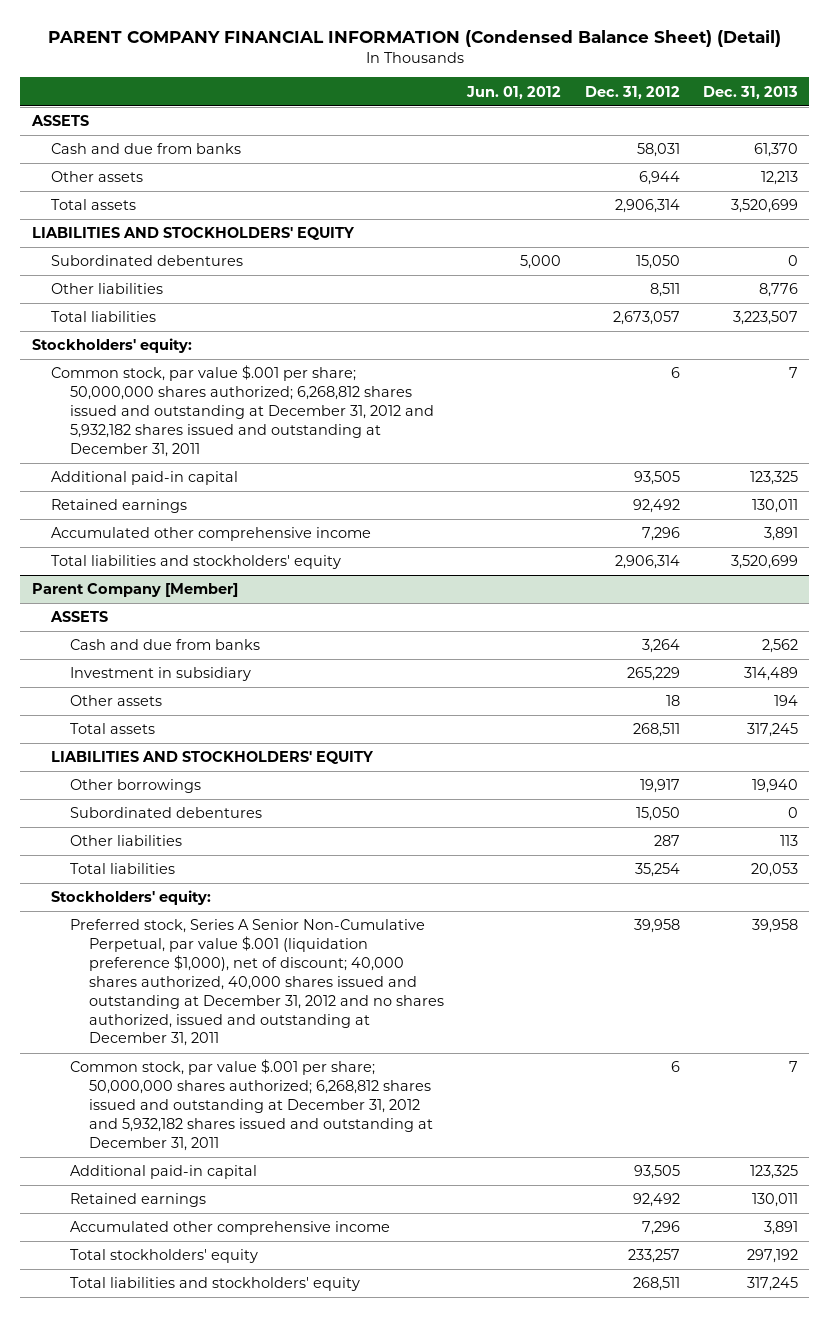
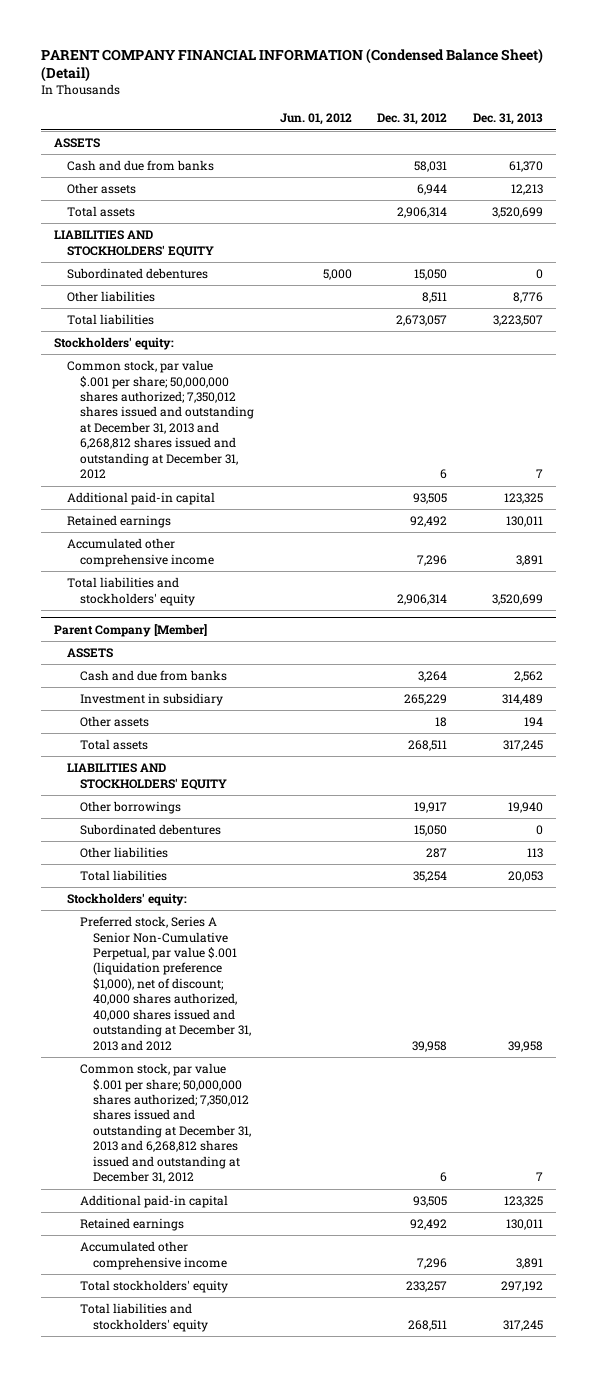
[51,365,435,457] Common stock, par value $.001 per share; 50,000,000 shares authorized; 6,268,812 shares issued and outstanding at December 31, 2012 and 5,932,182 shares issued and outstanding at December 31, 2011 -> [66,360,255,480] Common stock, par value $.001 per share; 50,000,000 shares authorized; 7,350,012 shares issued and outstanding at December 31, 2013 and 6,268,812 shares issued and outstanding at December 31, 2012
[70,919,445,1047] Preferred stock, Series A Senior Non-Cumulative Perpetual, par value $.001 (liquidation preference $1,000), net of discount; 40,000 shares authorized, 40,000 shares issued and outstanding at December 31, 2012 and no shares authorized, issued and outstanding at December 31, 2011 -> [80,916,252,1051] Preferred stock, Series A Senior Non-Cumulative Perpetual, par value $.001 (liquidation preference $1,000), net of discount; 40,000 shares authorized, 40,000 shares issued and outstanding at December 31, 2013 and 2012
[70,1059,434,1151] Common stock, par value $.001 per share; 50,000,000 shares authorized; 6,268,812 shares issued and outstanding at December 31, 2012 and 5,932,182 shares issued and outstanding at December 31, 2011 -> [80,1063,252,1184] Common stock, par value $.001 per share; 50,000,000 shares authorized; 7,350,012 shares issued and outstanding at December 31, 2013 and 6,268,812 shares issued and outstanding at December 31, 2012

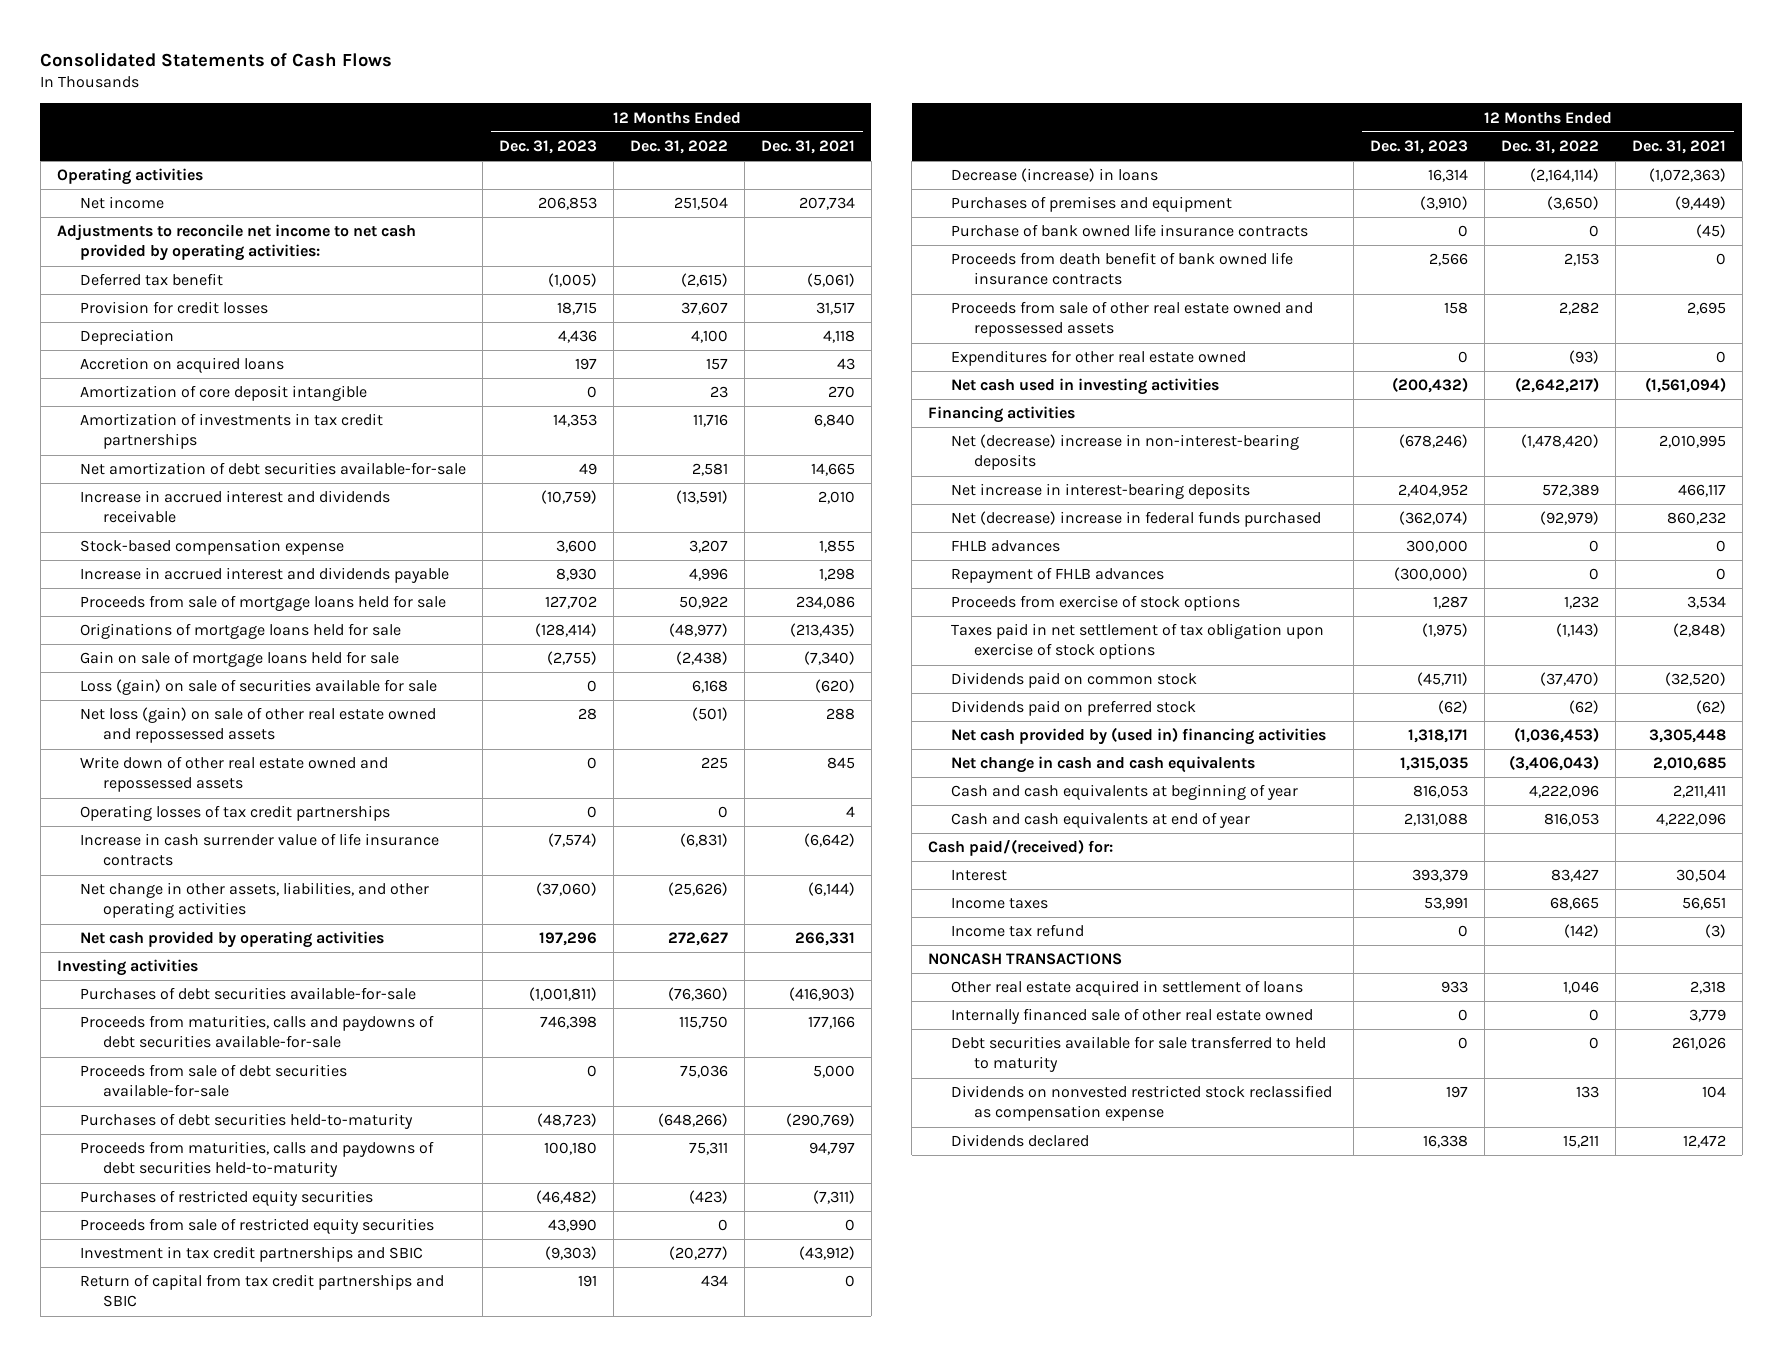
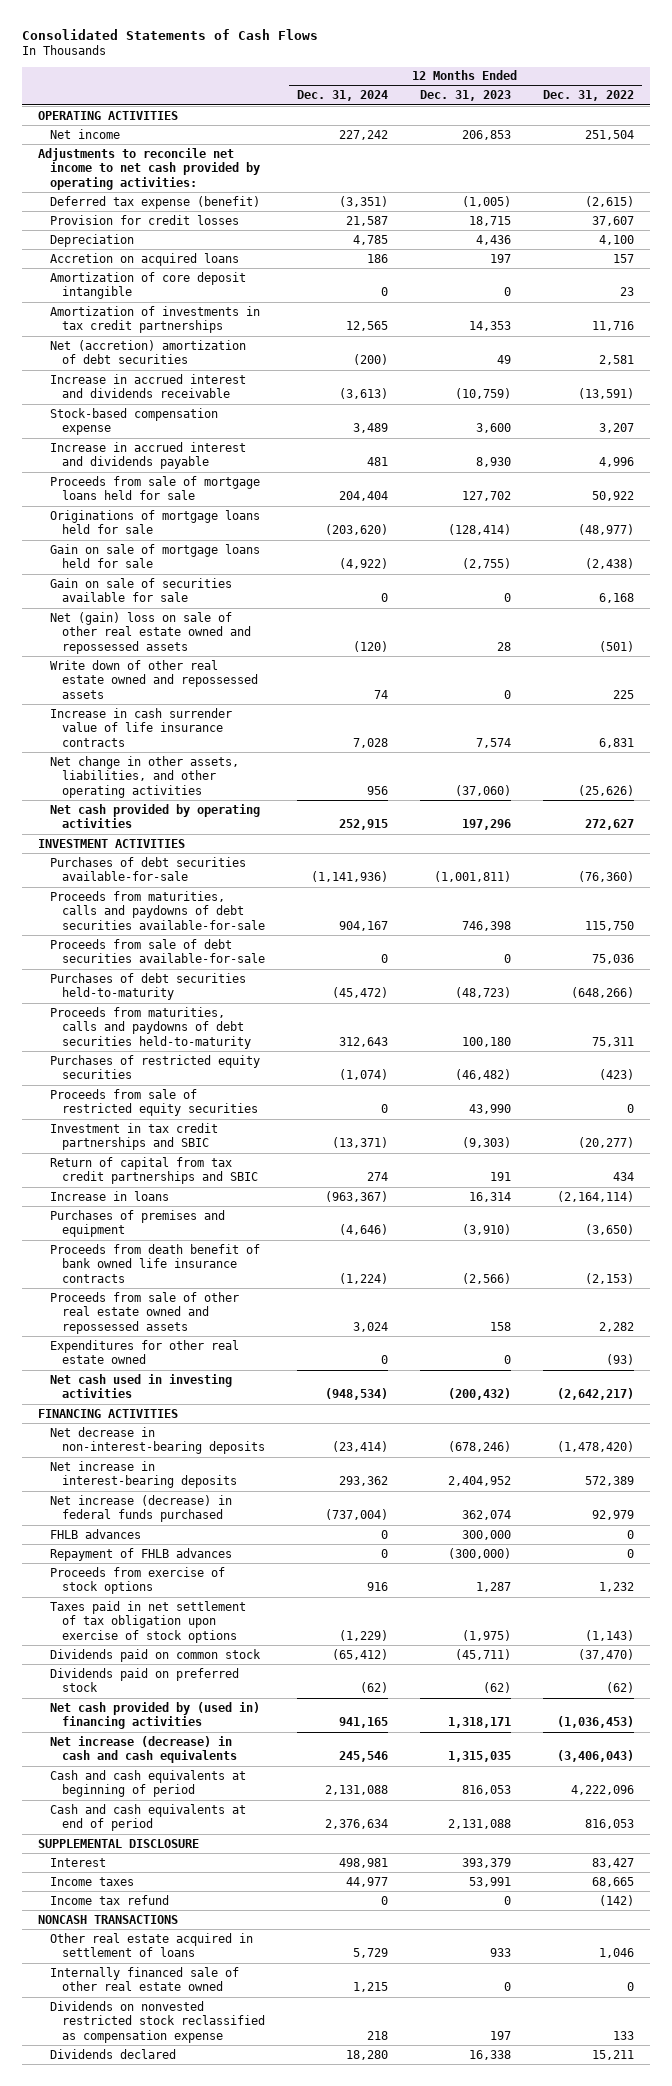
[760,139,855,154] Dec. 31, 2021 -> none
none -> [296,90,388,102] Dec. 31, 2024
[56,168,203,186] Operating activities -> [38,110,179,120] OPERATING ACTIVITIES
[79,273,223,287] Deferred tax benefit -> [49,195,260,209] Deferred tax expense (benefit)
[79,462,466,476] Net amortization of debt securities available-for-sale -> [49,339,246,365] Net (accretion) amortization of debt securities
[79,679,437,696] Loss (gain) on sale of securities available for sale -> [49,577,232,603] Gain on sale of securities available for sale
[79,707,436,744] Net loss (gain) on sale of other real estate owned and repossessed assets -> [49,611,251,655] Net (gain) loss on sale of other real estate owned and repossessed assets
[79,805,390,822] Operating losses of tax credit partnerships -> none
[547,833,597,848] (7,574) -> [475,738,511,749] 7,574
[679,833,728,848] (6,831) -> [598,738,634,749] 6,831
[56,959,198,977] Investing activities -> [38,838,186,848] INVESTMENT ACTIVITIES
[951,168,1159,183] Decrease (increase) in loans -> [49,1190,169,1201] Increase in loans
[951,224,1309,238] Purchase of bank owned life insurance contracts -> none
[1429,253,1469,267] 2,566 -> [461,1273,511,1285] (2,566)
[1564,253,1600,267] 2,153 -> [584,1273,634,1285] (2,153)
[928,406,1076,424] Financing activities -> [38,1408,179,1418] FINANCING ACTIVITIES
[951,434,1300,471] Net (decrease) increase in non-interest-bearing deposits -> [49,1426,265,1455] Net decrease in non-interest-bearing deposits
[951,511,1322,528] Net (decrease) increase in federal funds purchased -> [49,1494,232,1523] Net increase (decrease) in federal funds purchased
[1399,511,1469,526] (362,074) -> [461,1510,511,1521] 362,074
[1540,511,1600,526] (92,979) -> [591,1510,634,1521] 92,979
[928,839,1114,857] Cash paid/(received) for: -> none
[951,756,1256,774] Net change in cash and cash equivalents -> [49,1735,237,1764] Net increase (decrease) in cash and cash equivalents
[951,784,1299,801] Cash and cash equivalents at beginning of year -> [49,1769,246,1798] Cash and cash equivalents at beginning of period
[951,812,1251,829] Cash and cash equivalents at end of year -> [49,1803,246,1832] Cash and cash equivalents at end of period
none -> [38,1838,200,1848] SUPPLEMENTAL DISCLOSURE
[951,1036,1327,1073] Debt securities available for sale transferred to held to maturity -> none

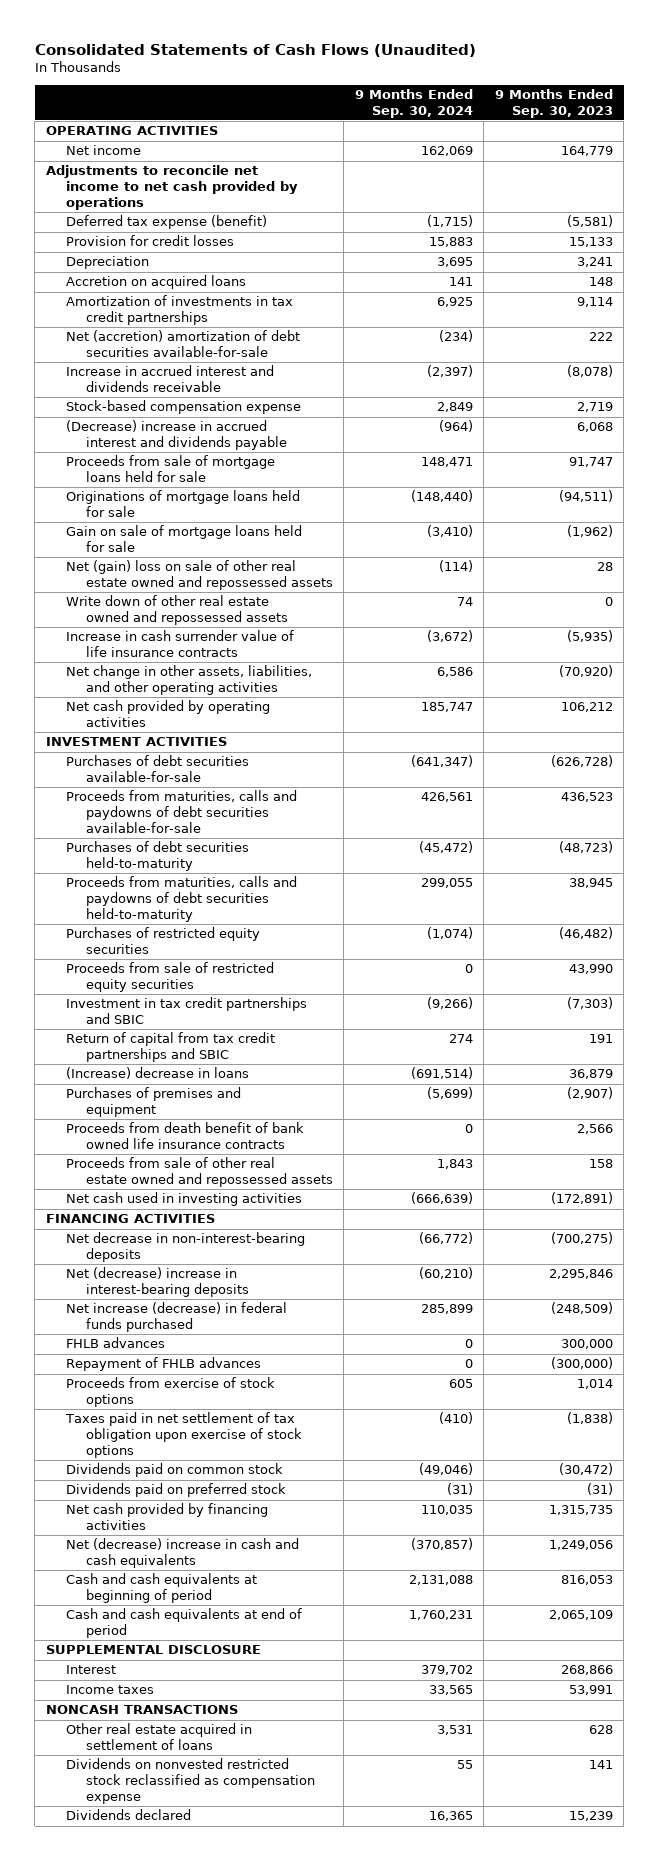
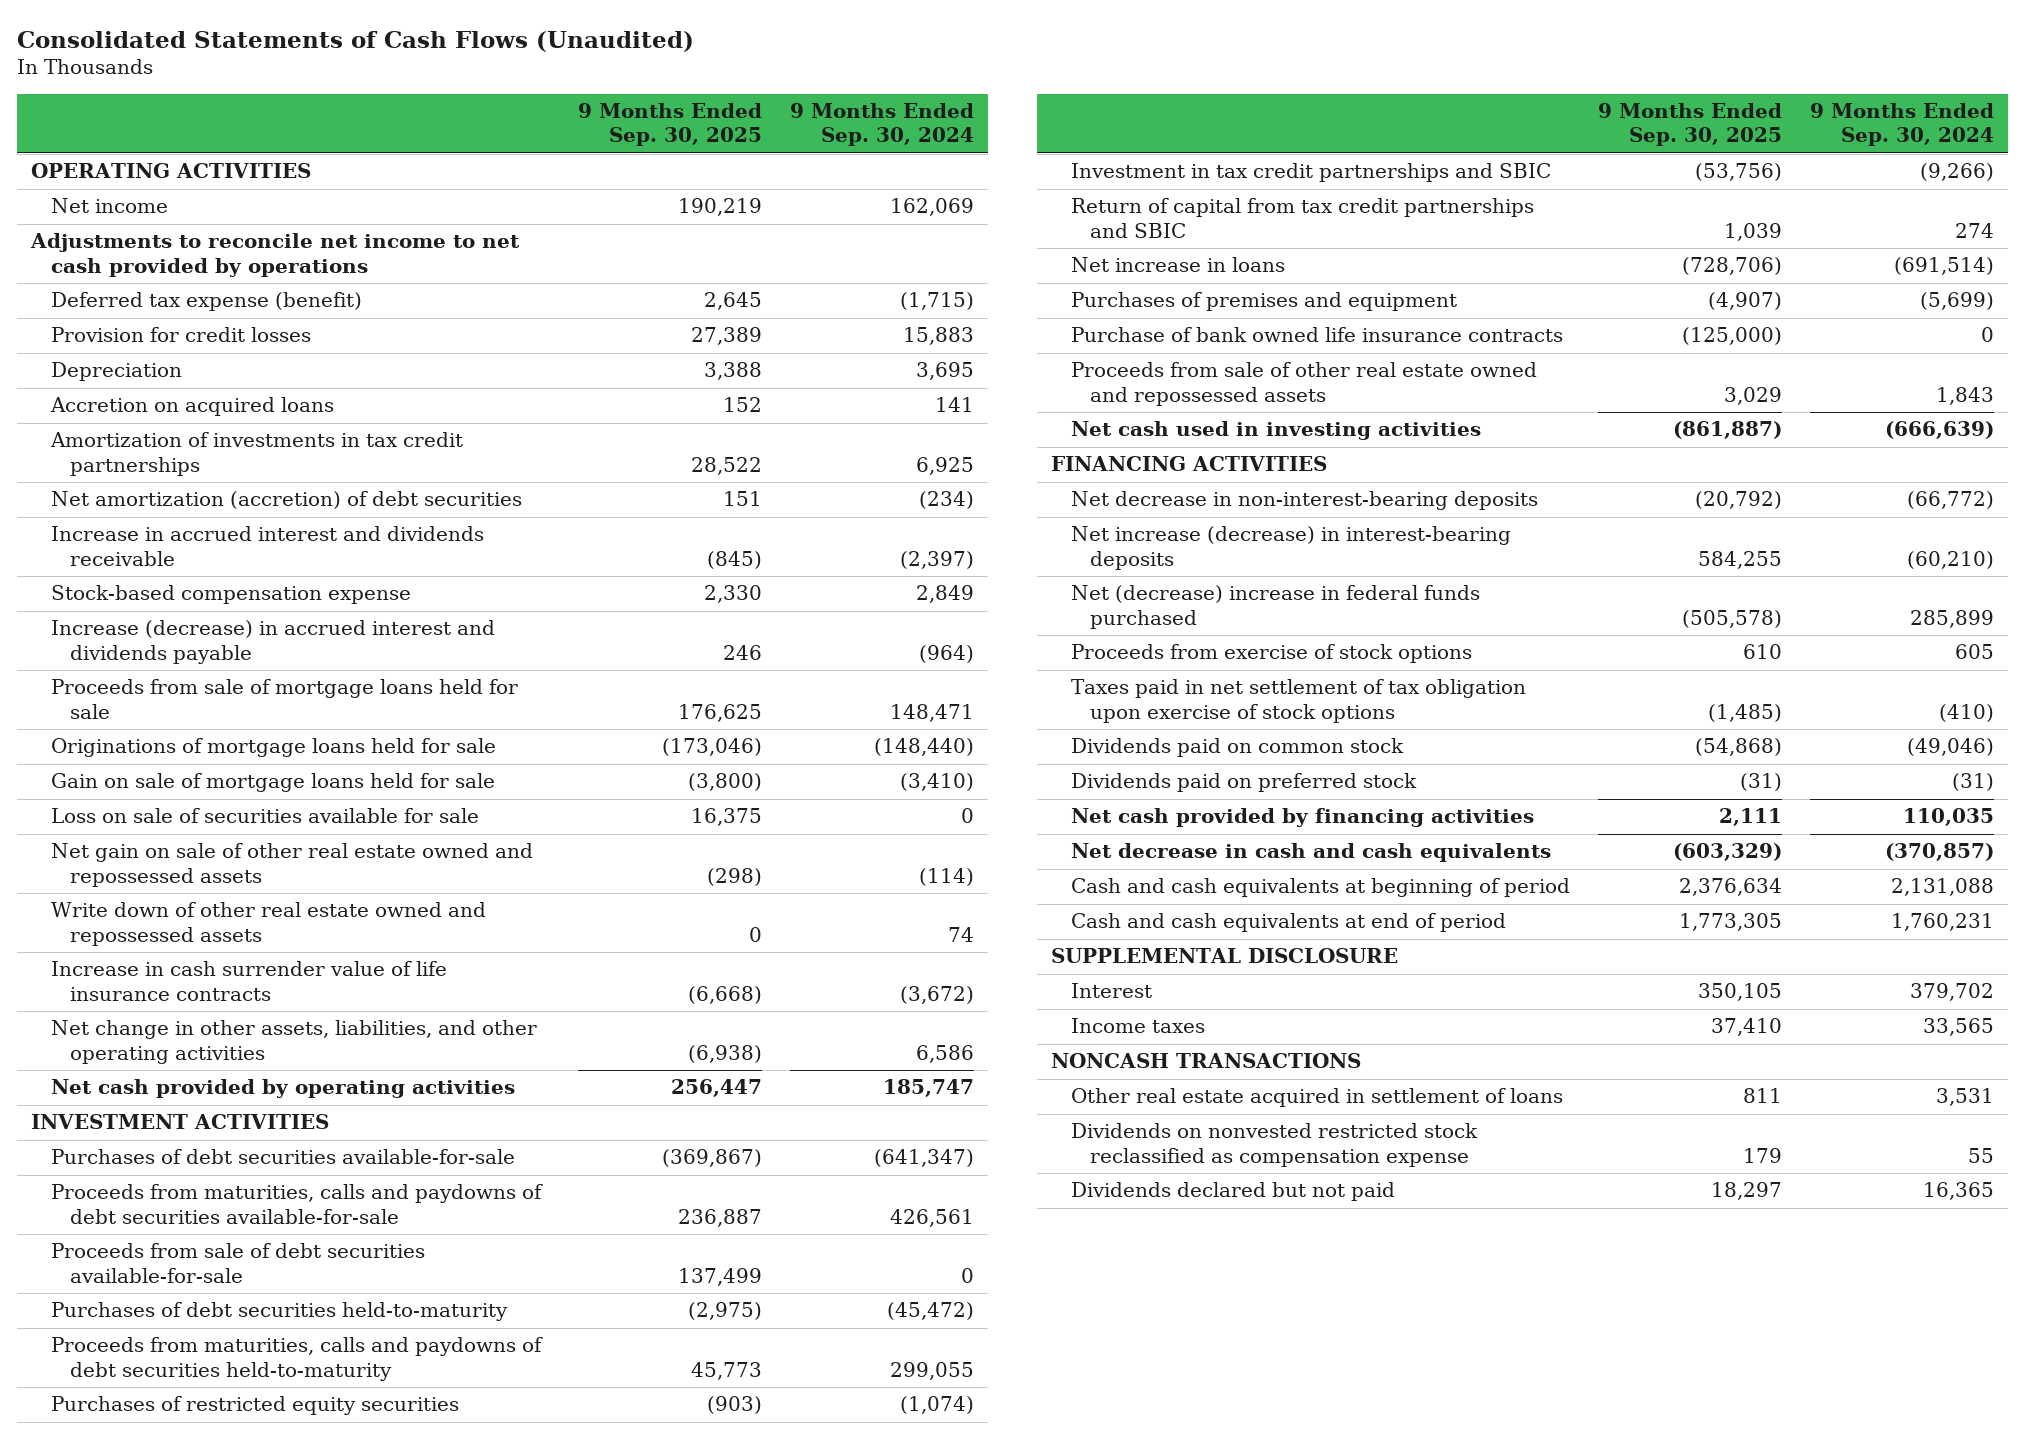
[494,89,613,118] 9 Months Ended Sep. 30, 2023 -> none
none -> [577,103,762,147] 9 Months Ended Sep. 30, 2025
[65,330,300,358] Net (accretion) amortization of debt securities available-for-sale -> [50,491,522,510] Net amortization (accretion) of debt securities
[65,420,287,451] (Decrease) increase in accrued interest and dividends payable -> [50,620,495,664] Increase (decrease) in accrued interest and dividends payable
none -> [50,808,479,824] Loss on sale of securities available for sale
[65,560,333,591] Net (gain) loss on sale of other real estate owned and repossessed assets -> [50,843,533,887] Net gain on sale of other real estate owned and repossessed assets
none -> [50,1243,425,1283] Proceeds from sale of debt securities available-for-sale
[65,962,274,993] Proceeds from sale of restricted equity securities -> none
[65,1067,249,1080] (Increase) decrease in loans -> [1070,257,1285,273] Net increase in loans
[65,1122,304,1150] Proceeds from death benefit of bank owned life insurance contracts -> [1070,327,1563,343] Purchase of bank owned life insurance contracts
[65,1337,165,1349] FHLB advances -> none
[65,1357,261,1372] Repayment of FHLB advances -> none
[65,1267,249,1298] Net (decrease) increase in interest-bearing deposits -> [1070,526,1511,570] Net increase (decrease) in interest-bearing deposits
[65,1302,287,1333] Net increase (decrease) in federal funds purchased -> [1070,585,1480,629] Net (decrease) increase in federal funds purchased
[65,1538,299,1569] Net (decrease) increase in cash and cash equivalents -> [1070,843,1551,863] Net decrease in cash and cash equivalents
[65,1809,191,1821] Dividends declared -> [1070,1182,1395,1202] Dividends declared but not paid

